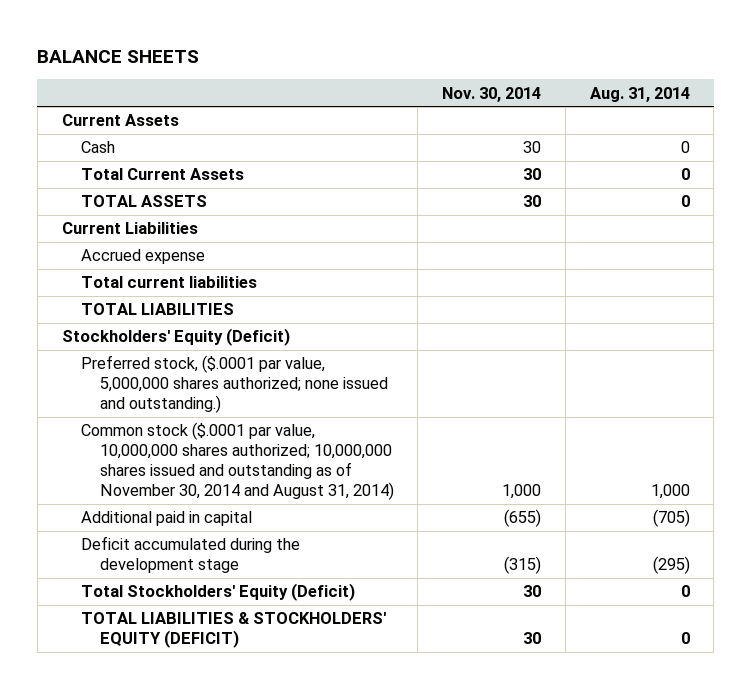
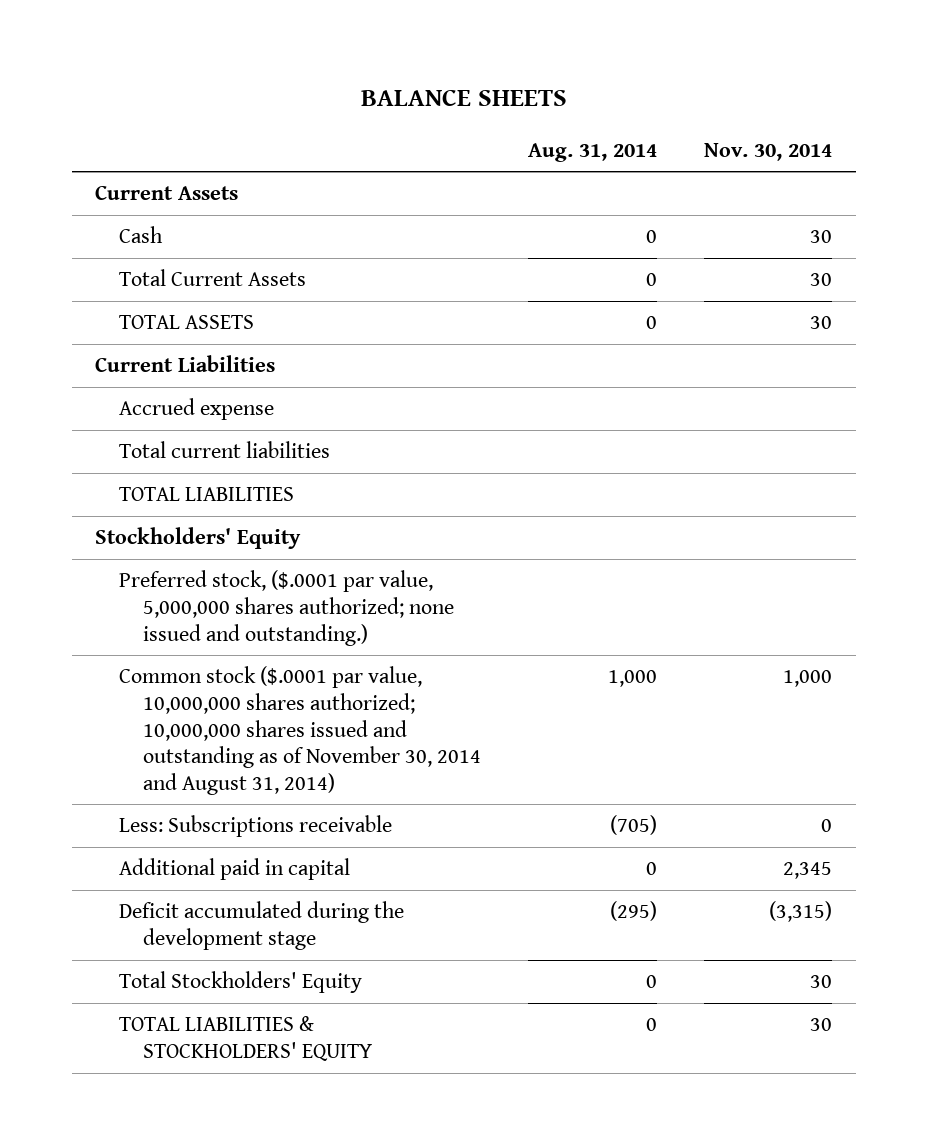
[61,328,290,347] Stockholders' Equity (Deficit) -> [95,527,302,550] Stockholders' Equity
none -> [119,815,393,838] Less: Subscriptions receivable
[504,509,542,528] (655) -> [783,862,833,880] 2,345
[652,509,690,528] (705) -> [646,862,658,876] 0
[504,556,542,575] (315) -> [769,901,833,923] (3,315)
[80,583,355,602] Total Stockholders' Equity (Deficit) -> [119,971,363,994] Total Stockholders' Equity
[80,612,386,649] TOTAL LIABILITIES & STOCKHOLDERS' EQUITY (DEFICIT) -> [119,1016,373,1061] TOTAL LIABILITIES & STOCKHOLDERS' EQUITY

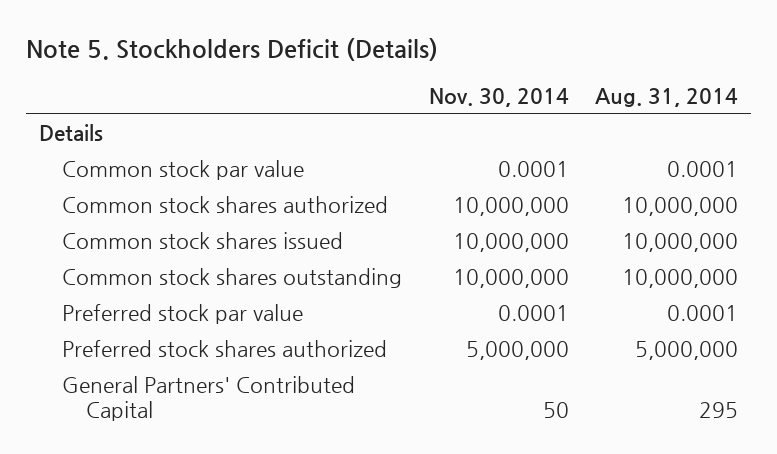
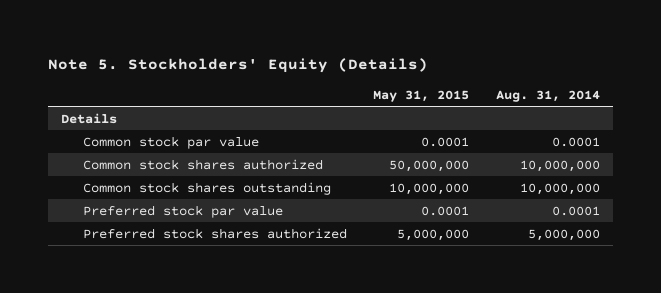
[25,38,438,62] Note 5. Stockholders Deficit (Details) -> [47,58,428,74] Note 5. Stockholders' Equity (Details)
[428,87,569,107] Nov. 30, 2014 -> none
none -> [373,90,470,103] May 31, 2015
[62,232,344,250] Common stock shares issued -> none
[62,376,356,422] General Partners' Contributed Capital -> none

